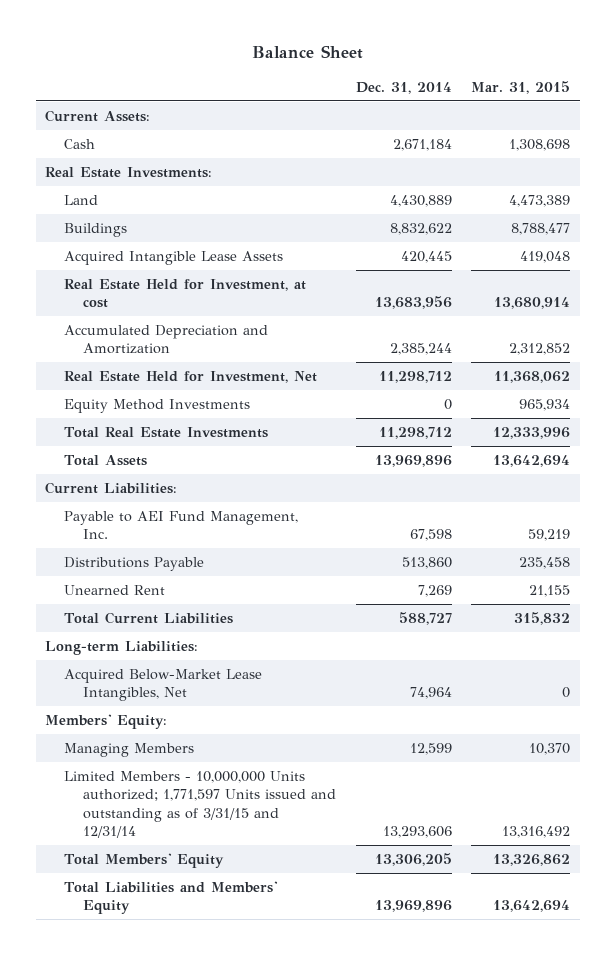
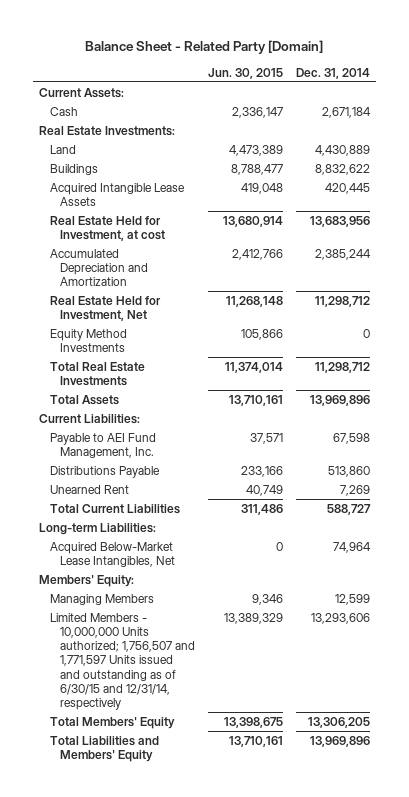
[251,45,363,60] Balance Sheet -> [85,39,324,54] Balance Sheet - Related Party [Domain]
[470,80,570,94] Mar. 31, 2015 -> none
none -> [208,67,284,79] Jun. 30, 2015
[64,770,337,838] Limited Members - 10,000,000 Units authorized; 1,771,597 Units issued and outstanding as of 3/31/15 and 12/31/14 -> [49,612,196,711] Limited Members - 10,000,000 Units authorized; 1,756,507 and 1,771,597 Units issued and outstanding as of 6/30/15 and 12/31/14, respectively

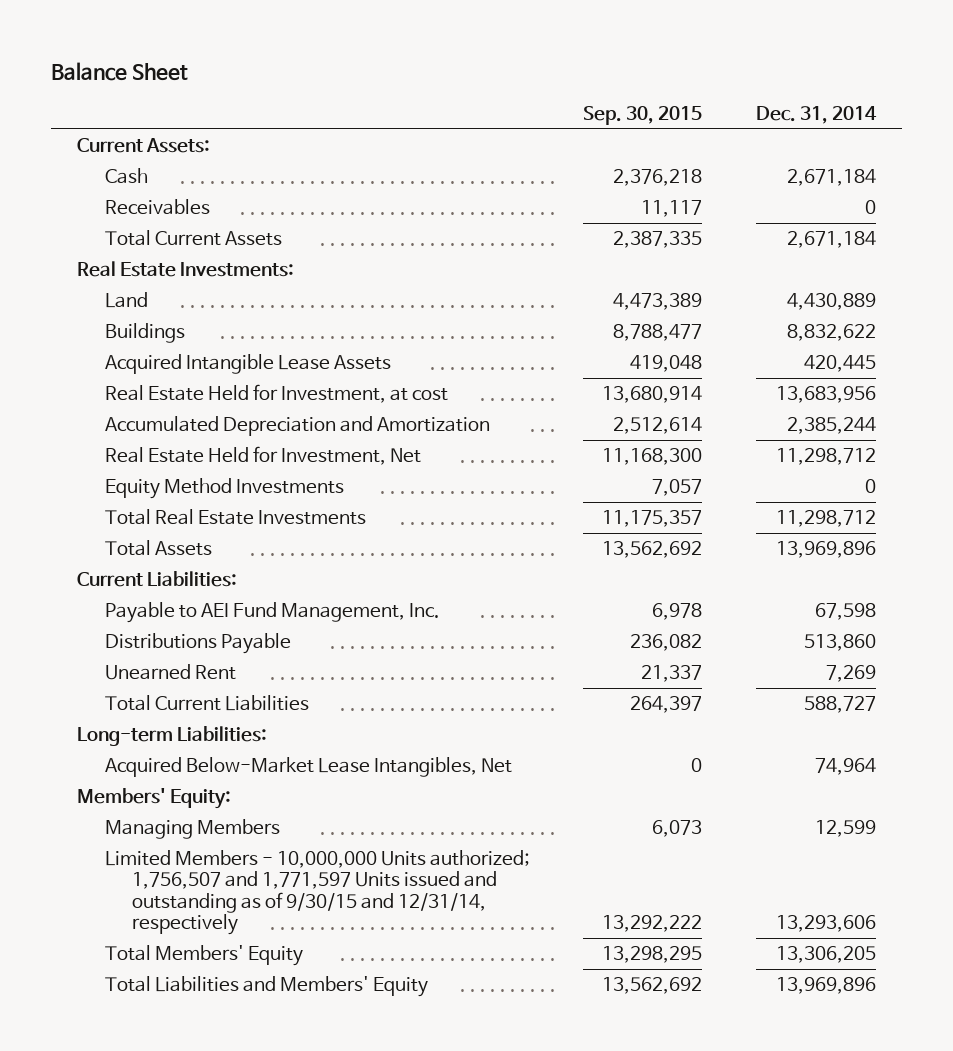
[85,39,324,54] Balance Sheet - Related Party [Domain] -> [50,62,188,82] Balance Sheet
[208,67,284,79] Jun. 30, 2015 -> none
none -> [583,105,703,125] Sep. 30, 2015
none -> [104,199,210,216] Receivables
none -> [104,230,282,247] Total Current Assets
[49,612,196,711] Limited Members - 10,000,000 Units authorized; 1,756,507 and 1,771,597 Units issued and outstanding as of 6/30/15 and 12/31/14, respectively -> [104,850,530,936] Limited Members - 10,000,000 Units authorized; 1,756,507 and 1,771,597 Units issued and outstanding as of 9/30/15 and 12/31/14, respectively

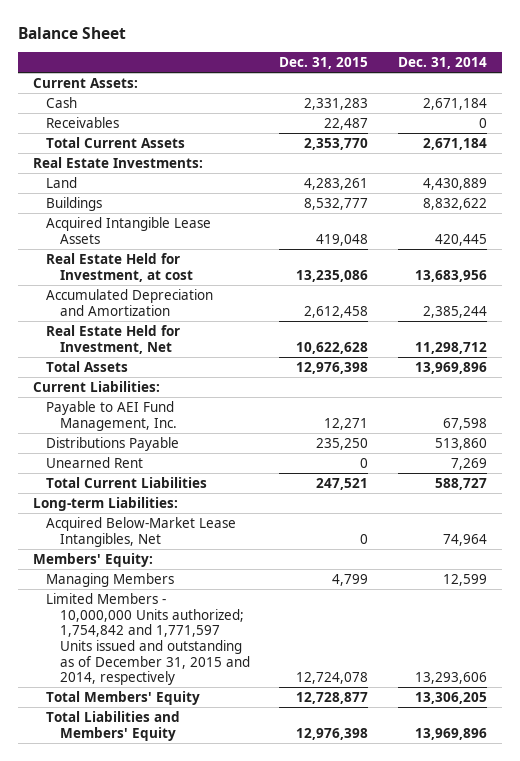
[583,105,703,125] Sep. 30, 2015 -> none
none -> [279,57,369,70] Dec. 31, 2015
[104,478,344,500] Equity Method Investments -> none
[104,509,366,526] Total Real Estate Investments -> none
[104,850,530,936] Limited Members - 10,000,000 Units authorized; 1,756,507 and 1,771,597 Units issued and outstanding as of 9/30/15 and 12/31/14, respectively -> [46,592,250,686] Limited Members - 10,000,000 Units authorized; 1,754,842 and 1,771,597 Units issued and outstanding as of December 31, 2015 and 2014, respectively

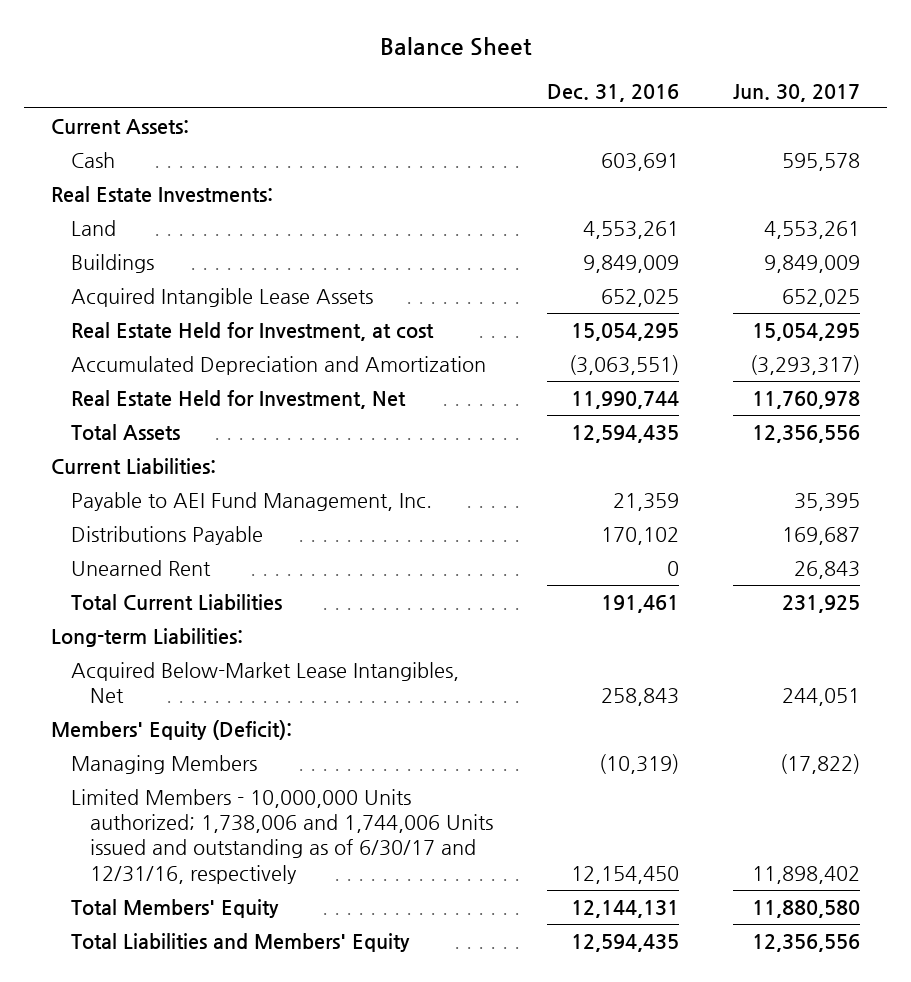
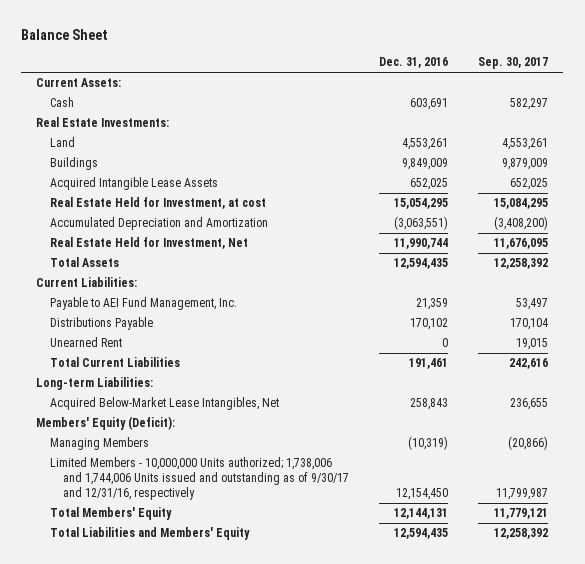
[733,83,861,102] Jun. 30, 2017 -> none
none -> [478,57,549,70] Sep. 30, 2017
[70,788,494,884] Limited Members - 10,000,000 Units authorized; 1,738,006 and 1,744,006 Units issued and outstanding as of 6/30/17 and 12/31/16, respectively -> [49,457,350,501] Limited Members - 10,000,000 Units authorized; 1,738,006 and 1,744,006 Units issued and outstanding as of 9/30/17 and 12/31/16, respectively

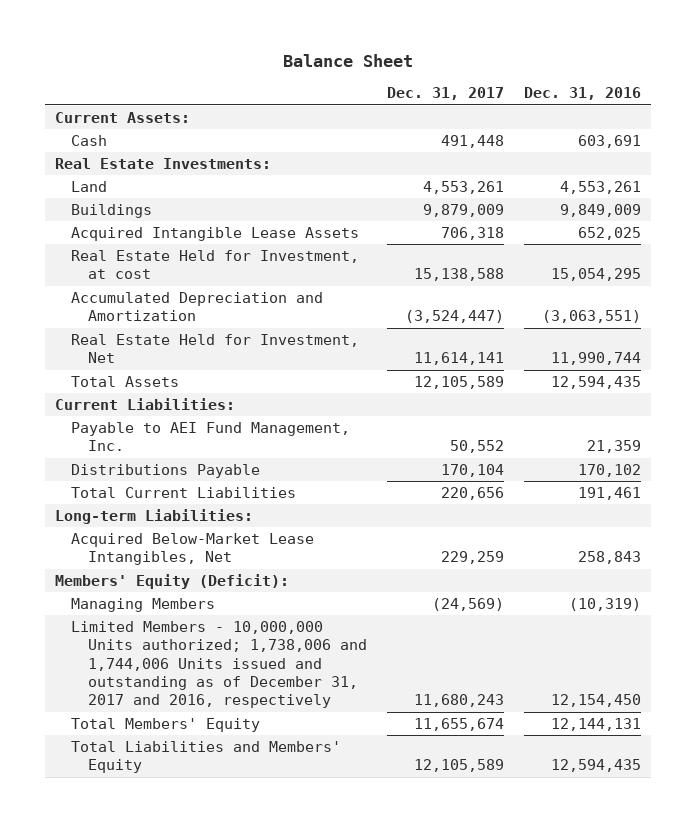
[478,57,549,70] Sep. 30, 2017 -> none
none -> [386,87,504,101] Dec. 31, 2017
[49,337,122,348] Unearned Rent -> none
[49,457,350,501] Limited Members - 10,000,000 Units authorized; 1,738,006 and 1,744,006 Units issued and outstanding as of 9/30/17 and 12/31/16, respectively -> [71,620,367,709] Limited Members - 10,000,000 Units authorized; 1,738,006 and 1,744,006 Units issued and outstanding as of December 31, 2017 and 2016, respectively

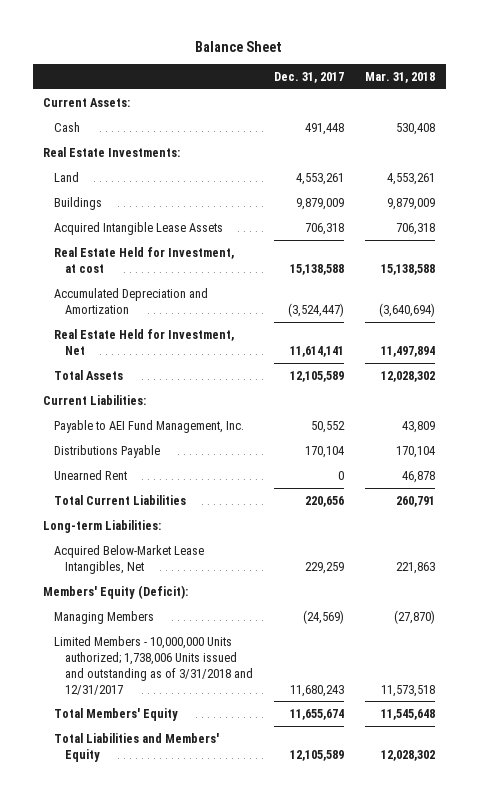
[523,87,641,101] Dec. 31, 2016 -> none
none -> [365,71,436,83] Mar. 31, 2018
none -> [54,469,128,480] Unearned Rent
[71,620,367,709] Limited Members - 10,000,000 Units authorized; 1,738,006 and 1,744,006 Units issued and outstanding as of December 31, 2017 and 2016, respectively -> [54,635,254,695] Limited Members - 10,000,000 Units authorized; 1,738,006 Units issued and outstanding as of 3/31/2018 and 12/31/2017

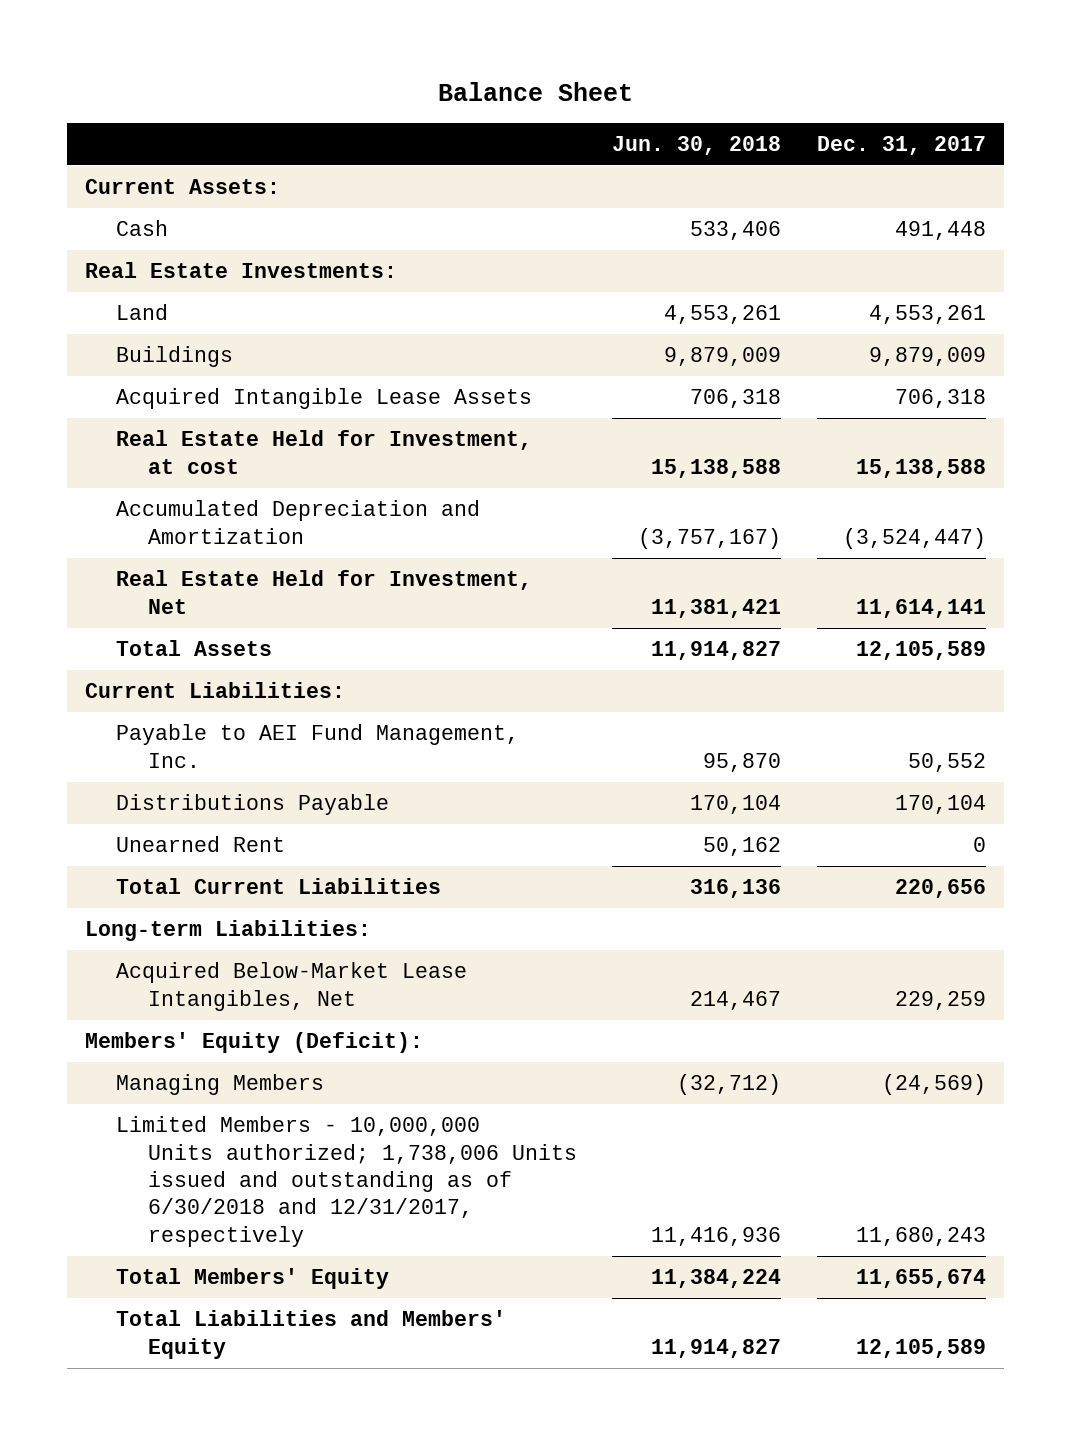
[365,71,436,83] Mar. 31, 2018 -> none
none -> [612,135,782,155] Jun. 30, 2018
[54,635,254,695] Limited Members - 10,000,000 Units authorized; 1,738,006 Units issued and outstanding as of 3/31/2018 and 12/31/2017 -> [116,1116,577,1247] Limited Members - 10,000,000 Units authorized; 1,738,006 Units issued and outstanding as of 6/30/2018 and 12/31/2017, respectively

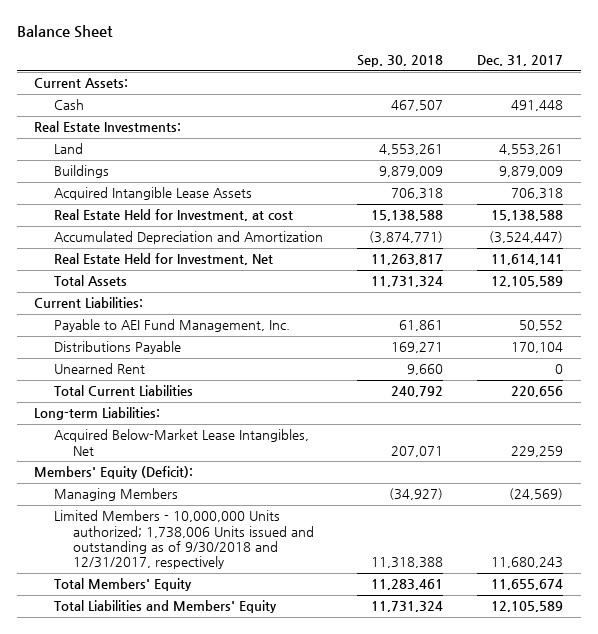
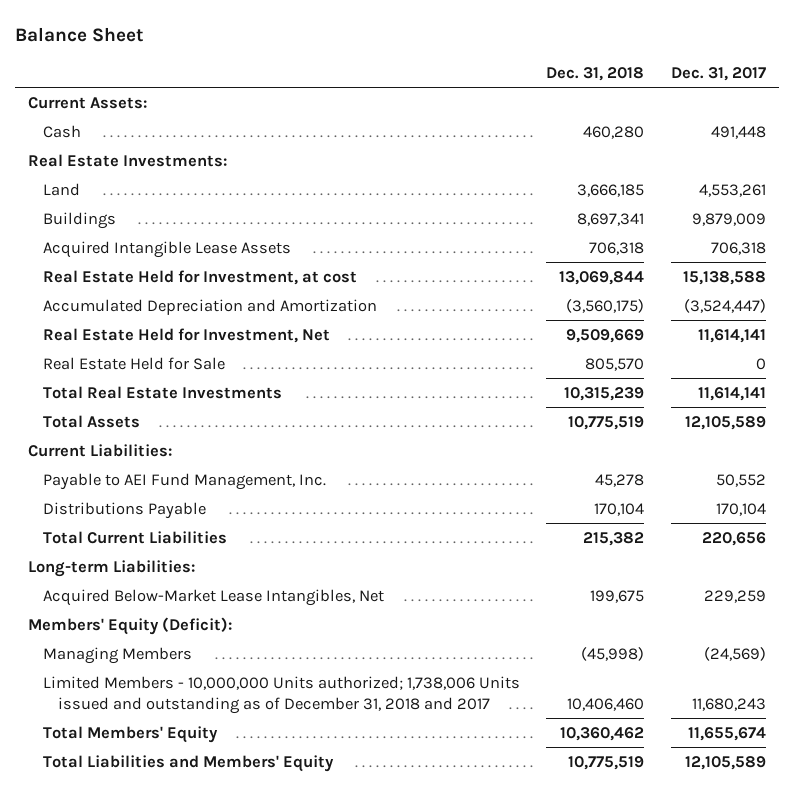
[357,55,444,68] Sep. 30, 2018 -> none
none -> [546,66,645,81] Dec. 31, 2018
none -> [43,356,226,370] Real Estate Held for Sale
none -> [43,385,283,399] Total Real Estate Investments
[53,363,145,375] Unearned Rent -> none
[53,510,314,570] Limited Members - 10,000,000 Units authorized; 1,738,006 Units issued and outstanding as of 9/30/2018 and 12/31/2017, respectively -> [43,675,521,714] Limited Members - 10,000,000 Units authorized; 1,738,006 Units issued and outstanding as of December 31, 2018 and 2017

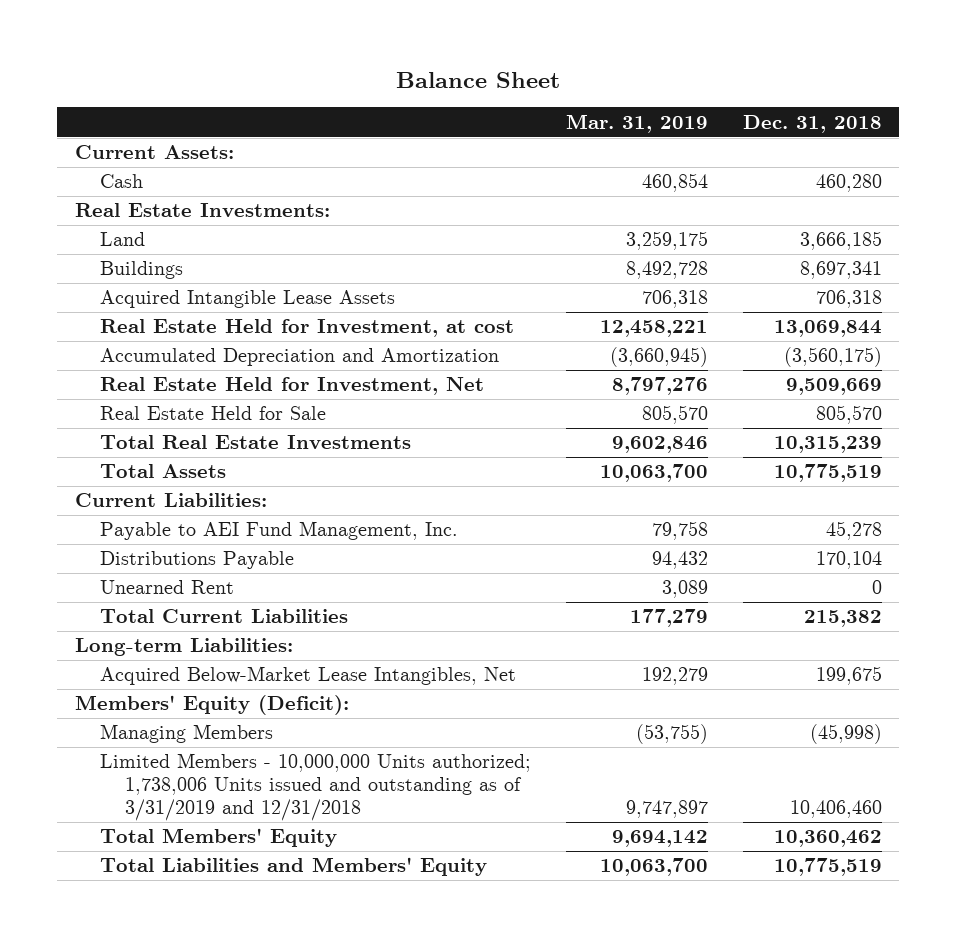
[670,66,766,81] Dec. 31, 2017 -> none
none -> [565,113,708,133] Mar. 31, 2019
none -> [99,580,234,595] Unearned Rent
[43,675,521,714] Limited Members - 10,000,000 Units authorized; 1,738,006 Units issued and outstanding as of December 31, 2018 and 2017 -> [99,753,531,821] Limited Members - 10,000,000 Units authorized; 1,738,006 Units issued and outstanding as of 3/31/2019 and 12/31/2018

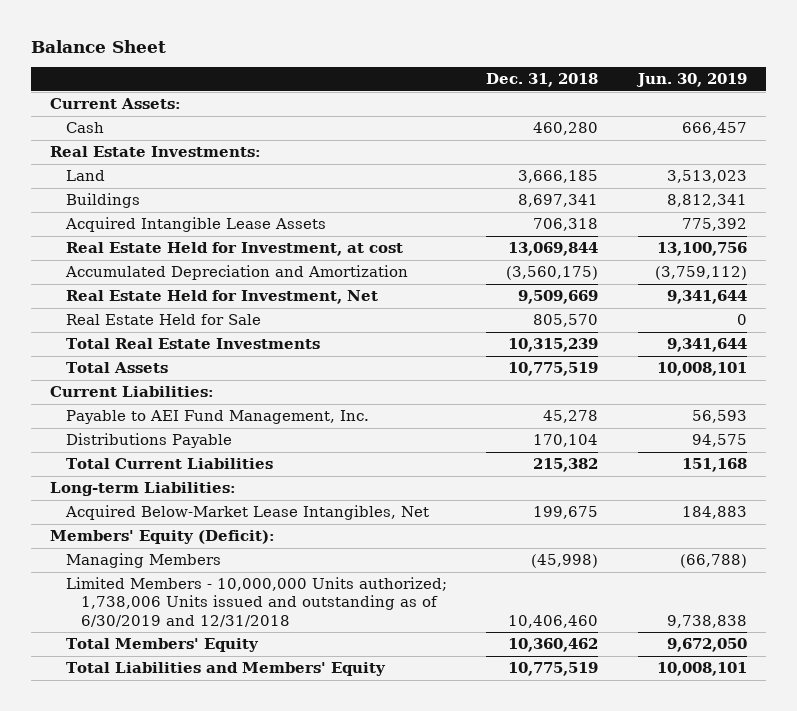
[565,113,708,133] Mar. 31, 2019 -> none
none -> [635,73,747,88] Jun. 30, 2019
[99,580,234,595] Unearned Rent -> none
[99,753,531,821] Limited Members - 10,000,000 Units authorized; 1,738,006 Units issued and outstanding as of 3/31/2019 and 12/31/2018 -> [65,577,447,627] Limited Members - 10,000,000 Units authorized; 1,738,006 Units issued and outstanding as of 6/30/2019 and 12/31/2018

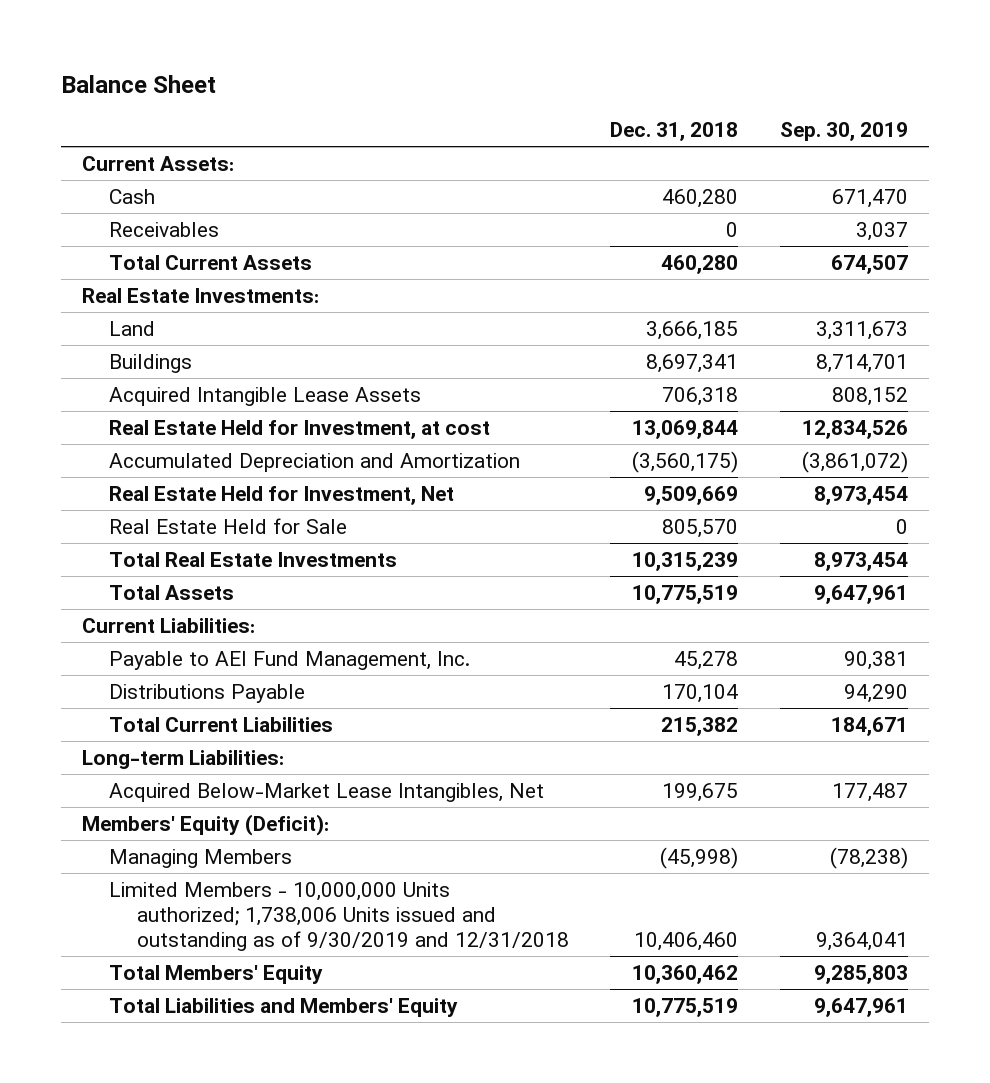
[635,73,747,88] Jun. 30, 2019 -> none
none -> [780,122,909,142] Sep. 30, 2019
none -> [109,221,220,237] Receivables
none -> [109,254,313,270] Total Current Assets
[65,577,447,627] Limited Members - 10,000,000 Units authorized; 1,738,006 Units issued and outstanding as of 6/30/2019 and 12/31/2018 -> [109,881,569,951] Limited Members - 10,000,000 Units authorized; 1,738,006 Units issued and outstanding as of 9/30/2019 and 12/31/2018

